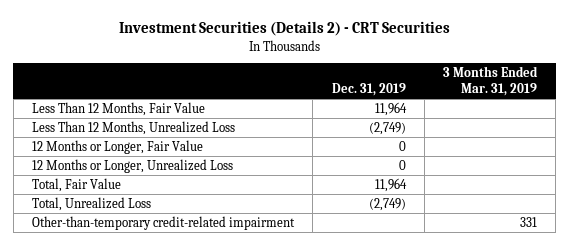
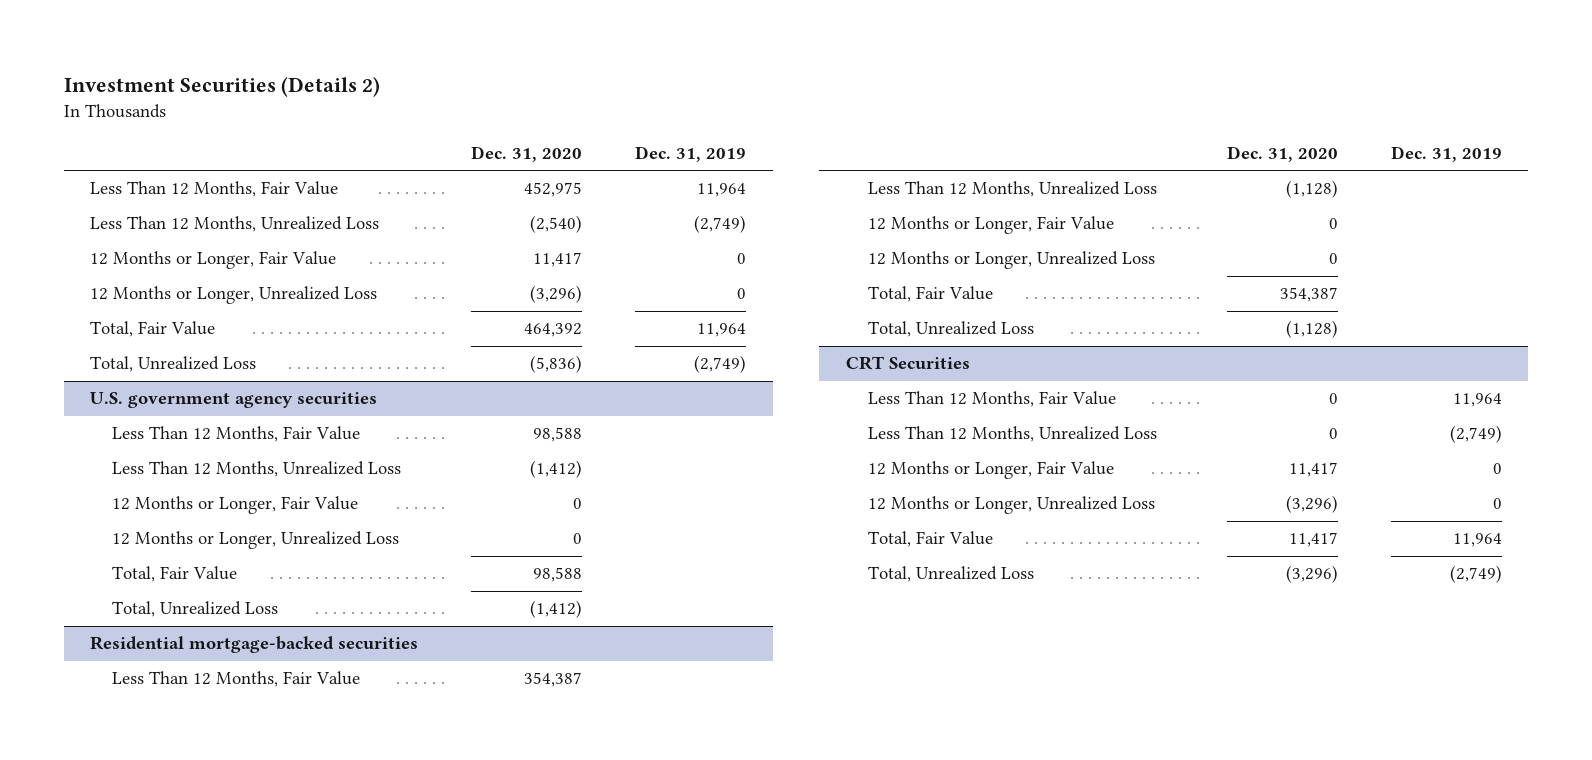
[118,21,450,37] Investment Securities (Details 2) - CRT Securities -> [63,76,380,98] Investment Securities (Details 2)
[442,66,538,96] 3 Months Ended Mar. 31, 2019 -> none
none -> [471,146,583,163] Dec. 31, 2020
[32,216,296,231] Other-than-temporary credit-related impairment -> none
none -> [90,392,378,409] U.S. government agency securities
none -> [112,426,361,443] Less Than 12 Months, Fair Value
none -> [112,461,402,478] Less Than 12 Months, Unrealized Loss
none -> [112,496,359,515] 12 Months or Longer, Fair Value
none -> [112,531,400,550] 12 Months or Longer, Unrealized Loss
none -> [112,566,238,583] Total, Fair Value
none -> [112,601,279,618] Total, Unrealized Loss
none -> [90,636,419,654] Residential mortgage-backed securities
none -> [112,671,361,688] Less Than 12 Months, Fair Value
none -> [867,181,1157,198] Less Than 12 Months, Unrealized Loss
none -> [867,216,1114,235] 12 Months or Longer, Fair Value
none -> [867,251,1155,270] 12 Months or Longer, Unrealized Loss
none -> [867,286,993,303] Total, Fair Value
none -> [867,321,1034,338] Total, Unrealized Loss
none -> [845,356,970,371] CRT Securities
none -> [867,391,1116,408] Less Than 12 Months, Fair Value
none -> [867,426,1157,443] Less Than 12 Months, Unrealized Loss
none -> [867,461,1114,480] 12 Months or Longer, Fair Value
none -> [867,496,1155,515] 12 Months or Longer, Unrealized Loss
none -> [867,531,993,548] Total, Fair Value
none -> [867,566,1034,583] Total, Unrealized Loss

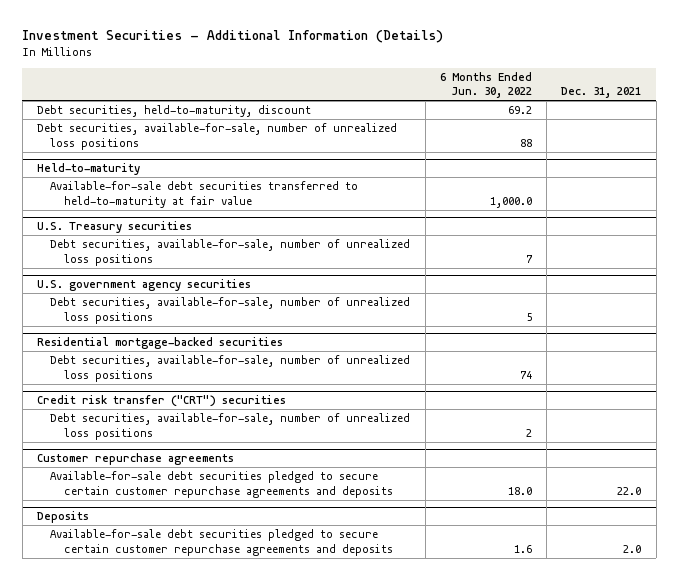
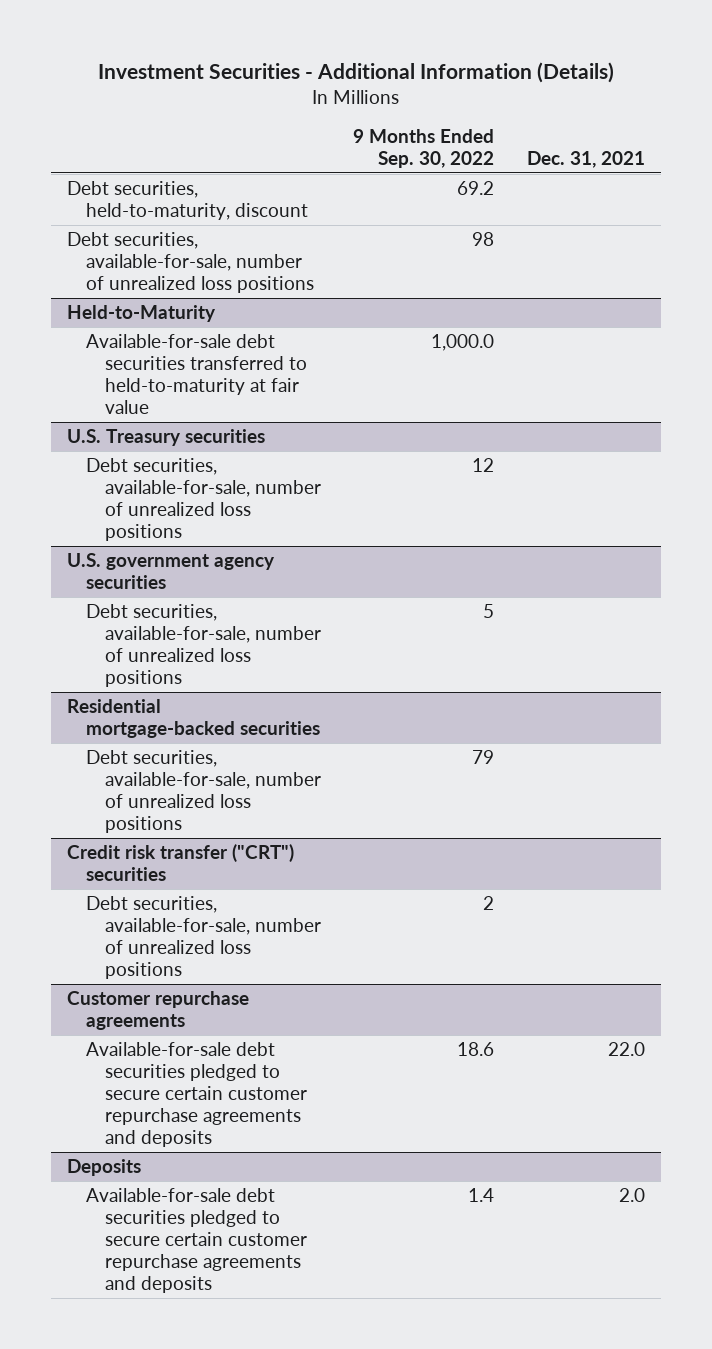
[439,71,532,99] 6 Months Ended Jun. 30, 2022 -> none
none -> [353,128,495,168] 9 Months Ended Sep. 30, 2022
[36,163,140,176] Held-to-maturity -> [66,304,216,322] Held-to-Maturity

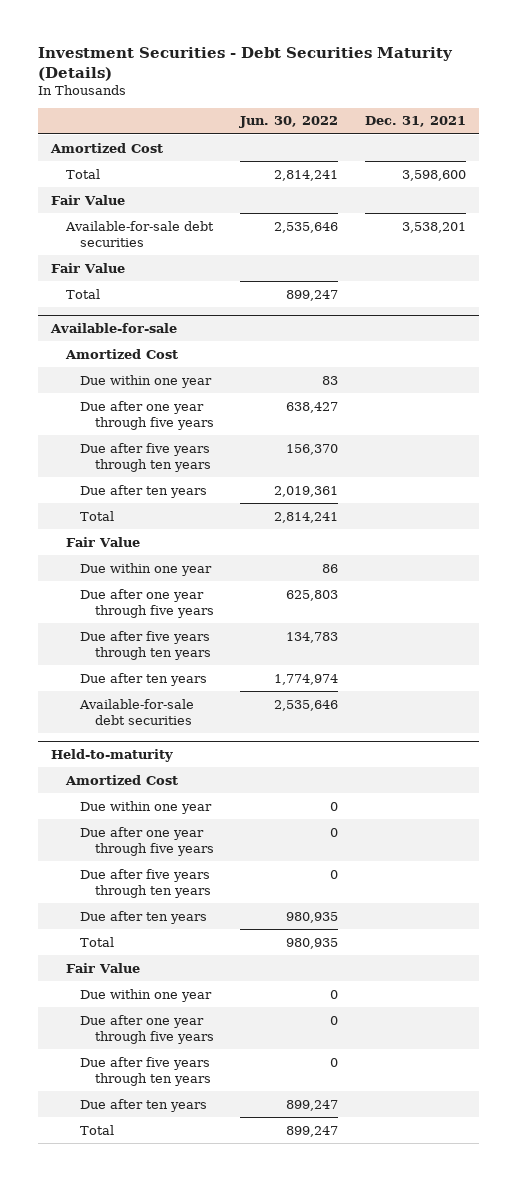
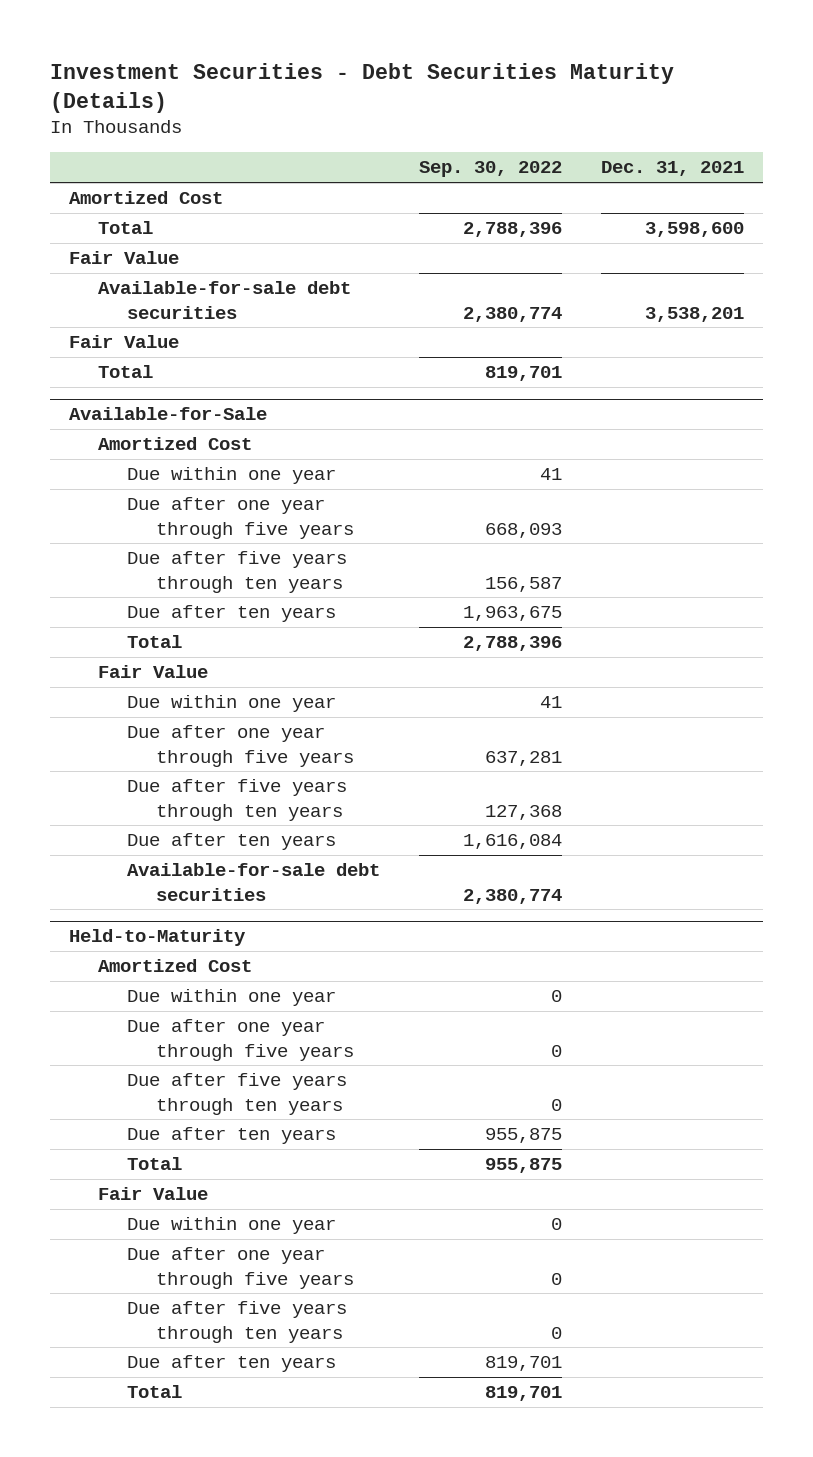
[239,116,339,129] Jun. 30, 2022 -> none
none -> [418,161,562,178] Sep. 30, 2022
[50,322,178,333] Available-for-sale -> [69,407,268,421] Available-for-Sale
[51,748,174,762] Held-to-maturity -> [69,929,247,947] Held-to-Maturity

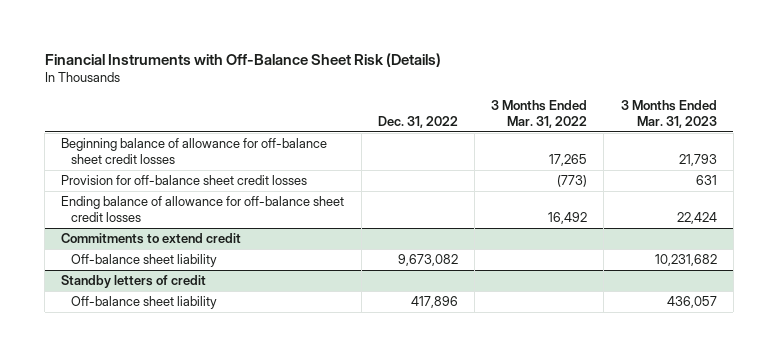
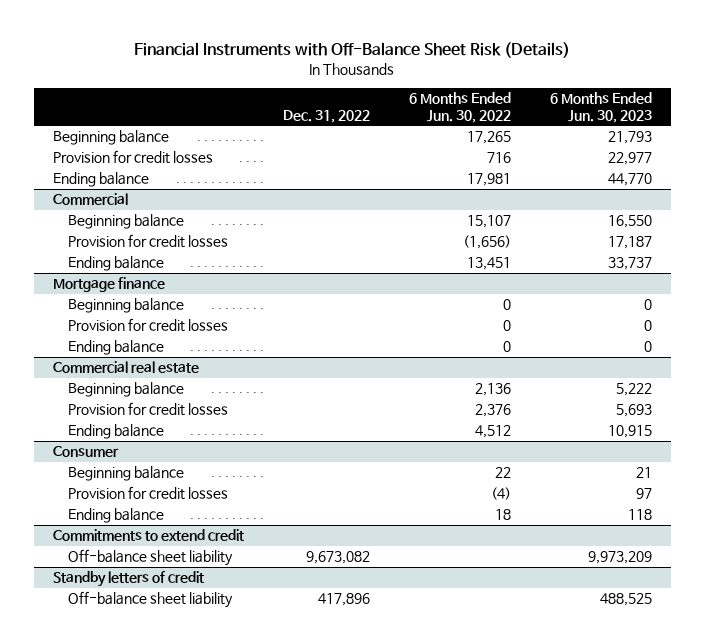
[491,100,588,128] 3 Months Ended Mar. 31, 2022 -> none
[620,100,717,128] 3 Months Ended Mar. 31, 2023 -> none
none -> [408,92,511,123] 6 Months Ended Jun. 30, 2022
none -> [549,92,652,123] 6 Months Ended Jun. 30, 2023
[61,138,328,164] Beginning balance of allowance for off-balance sheet credit losses -> [53,130,170,146] Beginning balance
[61,175,308,186] Provision for off-balance sheet credit losses -> [53,150,214,165] Provision for credit losses
[61,196,345,222] Ending balance of allowance for off-balance sheet credit losses -> [53,172,150,188] Ending balance
none -> [53,193,129,206] Commercial
none -> [68,214,185,230] Beginning balance
none -> [68,234,229,249] Provision for credit losses
none -> [68,256,165,272] Ending balance
none -> [53,277,166,293] Mortgage finance
none -> [68,298,185,314] Beginning balance
none -> [68,318,229,333] Provision for credit losses
none -> [68,340,165,356] Ending balance
none -> [53,361,200,374] Commercial real estate
none -> [68,382,185,398] Beginning balance
none -> [68,402,229,417] Provision for credit losses
none -> [68,424,165,440] Ending balance
none -> [53,446,120,458] Consumer
none -> [68,466,185,482] Beginning balance
none -> [68,486,229,501] Provision for credit losses
none -> [68,508,165,524] Ending balance

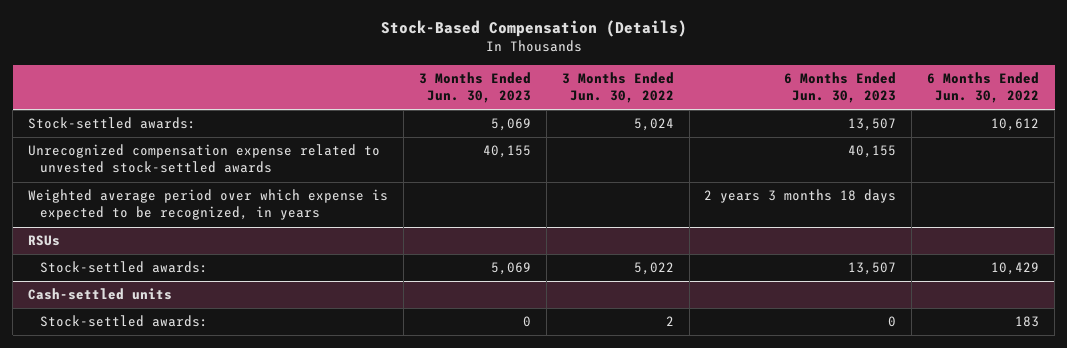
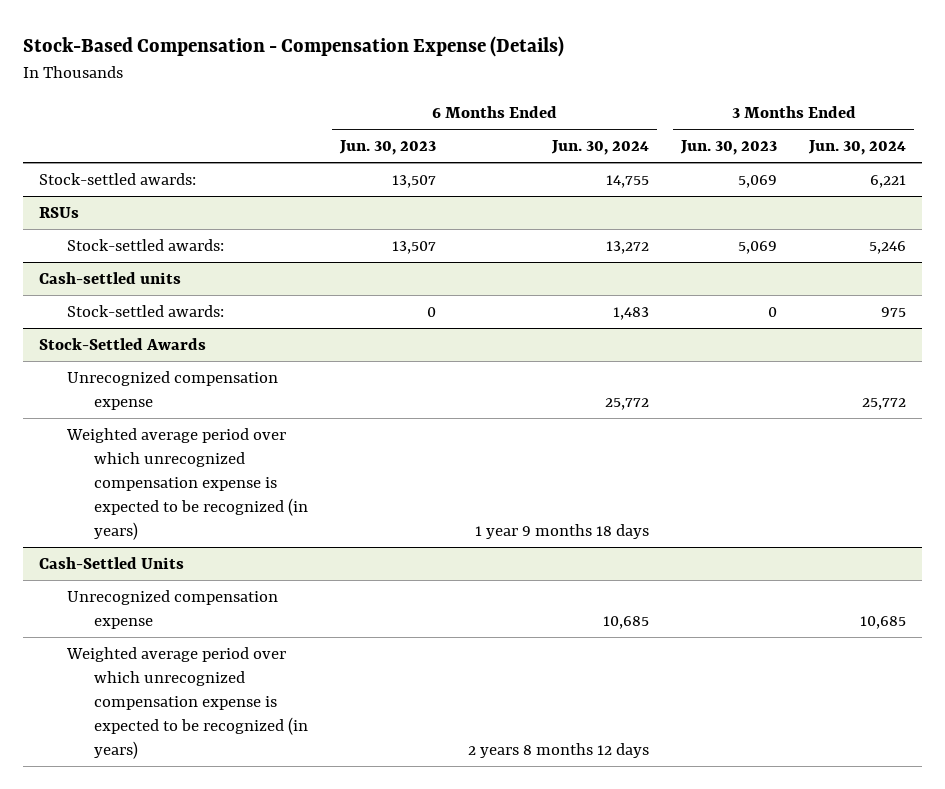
[380,20,687,38] Stock-Based Compensation (Details) -> [23,36,565,58] Stock-Based Compensation - Compensation Expense (Details)
[561,72,674,104] 3 Months Ended Jun. 30, 2022 -> none
[927,72,1040,104] 6 Months Ended Jun. 30, 2022 -> none
none -> [551,140,650,156] Jun. 30, 2024
none -> [808,140,907,156] Jun. 30, 2024
[27,144,380,174] Unrecognized compensation expense related to unvested stock-settled awards -> none
[27,189,388,221] Weighted average period over which expense is expected to be recognized, in years -> none
none -> [39,337,207,350] Stock-Settled Awards
none -> [66,370,278,410] Unrecognized compensation expense
none -> [65,427,309,540] Weighted average period over which unrecognized compensation expense is expected to be recognized (in years)
none -> [39,556,185,569] Cash-Settled Units
none -> [66,589,278,629] Unrecognized compensation expense
none -> [65,646,309,759] Weighted average period over which unrecognized compensation expense is expected to be recognized (in years)

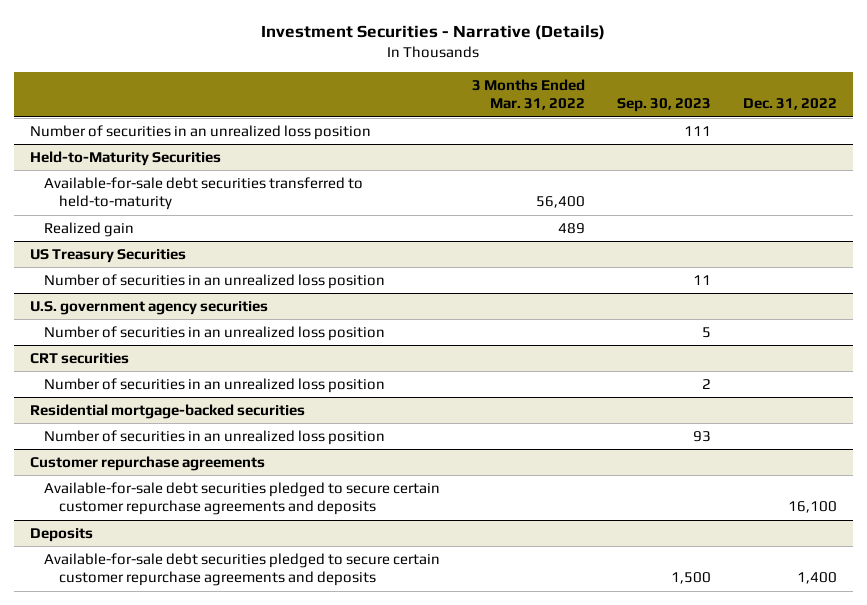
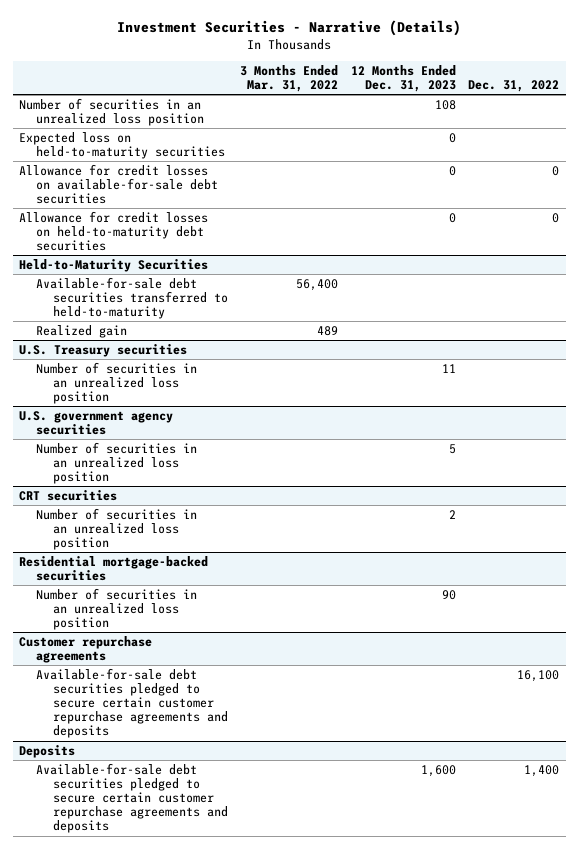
[616,98,711,113] Sep. 30, 2023 -> none
none -> [350,64,456,92] 12 Months Ended Dec. 31, 2023
none -> [19,131,226,159] Expected loss on held-to-maturity securities
none -> [19,163,219,205] Allowance for credit losses on available-for-sale debt securities
none -> [19,210,209,252] Allowance for credit losses on held-to-maturity debt securities
[29,249,186,264] US Treasury Securities -> [19,343,188,357] U.S. Treasury securities

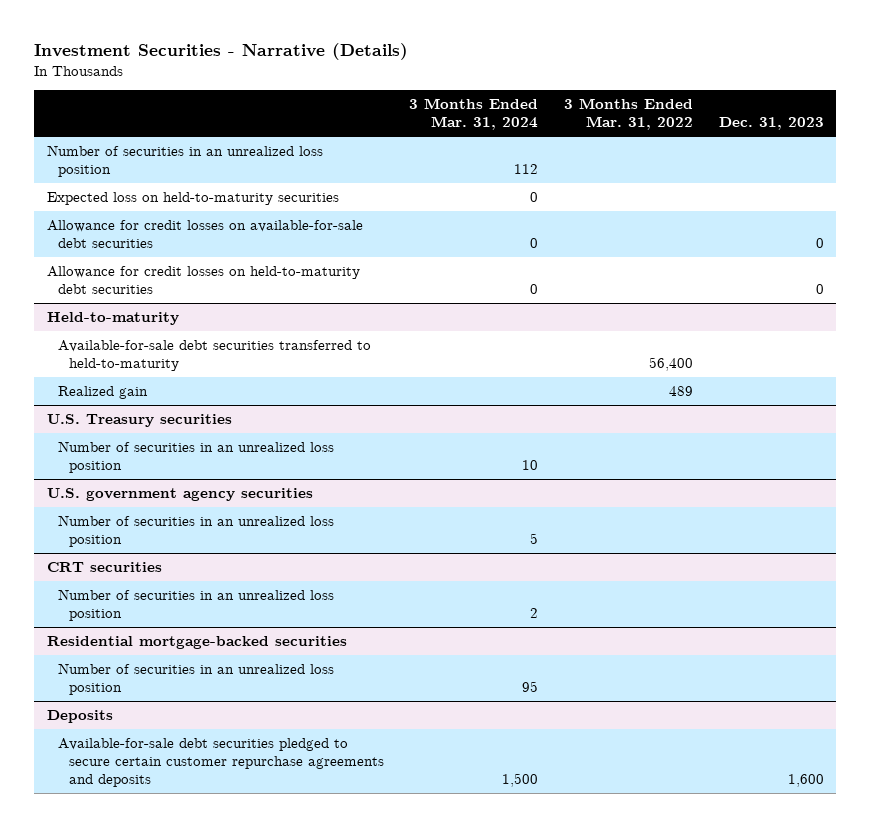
[350,64,456,92] 12 Months Ended Dec. 31, 2023 -> none
[468,79,560,92] Dec. 31, 2022 -> none
none -> [409,98,539,131] 3 Months Ended Mar. 31, 2024
none -> [718,117,824,131] Dec. 31, 2023
[19,258,209,272] Held-to-Maturity Securities -> [46,312,179,326] Held-to-maturity
[19,635,153,663] Customer repurchase agreements -> none
[36,667,229,739] Available-for-sale debt securities pledged to secure certain customer repurchase agreements and deposits -> none

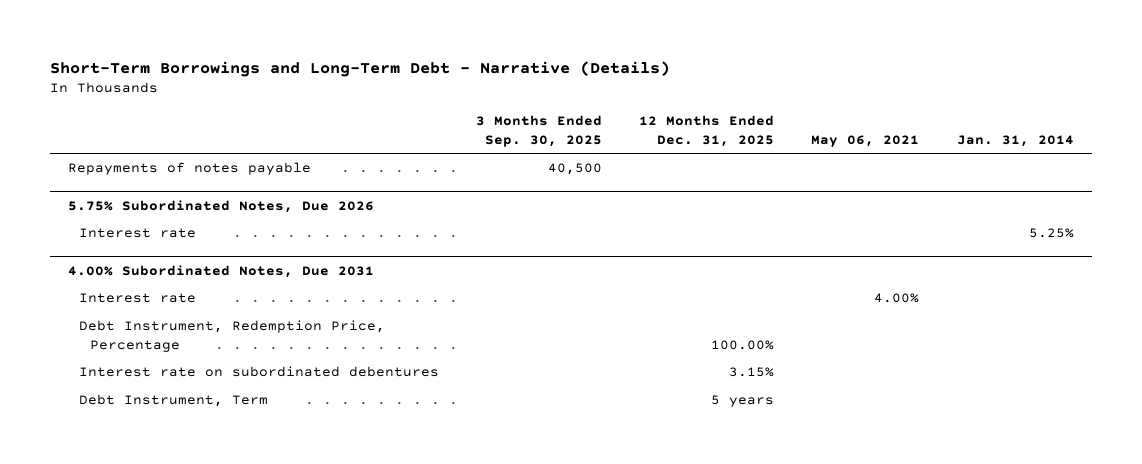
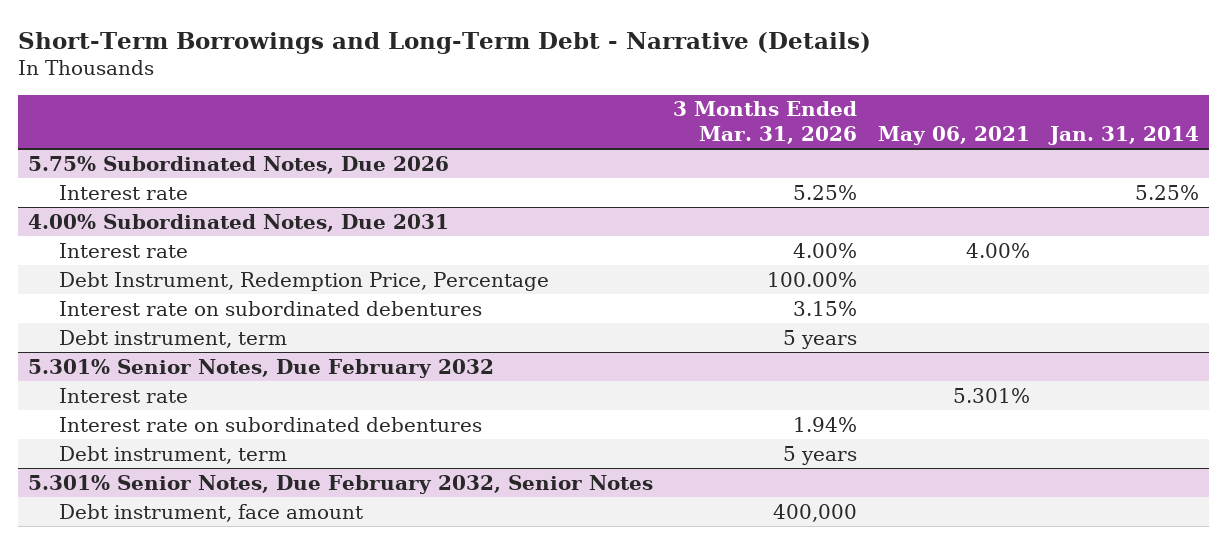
[476,115,603,147] 3 Months Ended Sep. 30, 2025 -> none
[639,115,775,147] 12 Months Ended Dec. 31, 2025 -> none
none -> [673,101,858,144] 3 Months Ended Mar. 31, 2026
[68,162,312,176] Repayments of notes payable -> none
[78,394,268,408] Debt Instrument, Term -> [58,329,287,348] Debt instrument, term
none -> [28,358,495,378] 5.301% Senior Notes, Due February 2032
none -> [58,387,188,403] Interest rate
none -> [58,416,482,432] Interest rate on subordinated debentures
none -> [58,445,287,464] Debt instrument, term
none -> [28,474,654,494] 5.301% Senior Notes, Due February 2032, Senior Notes
none -> [58,503,363,522] Debt instrument, face amount

